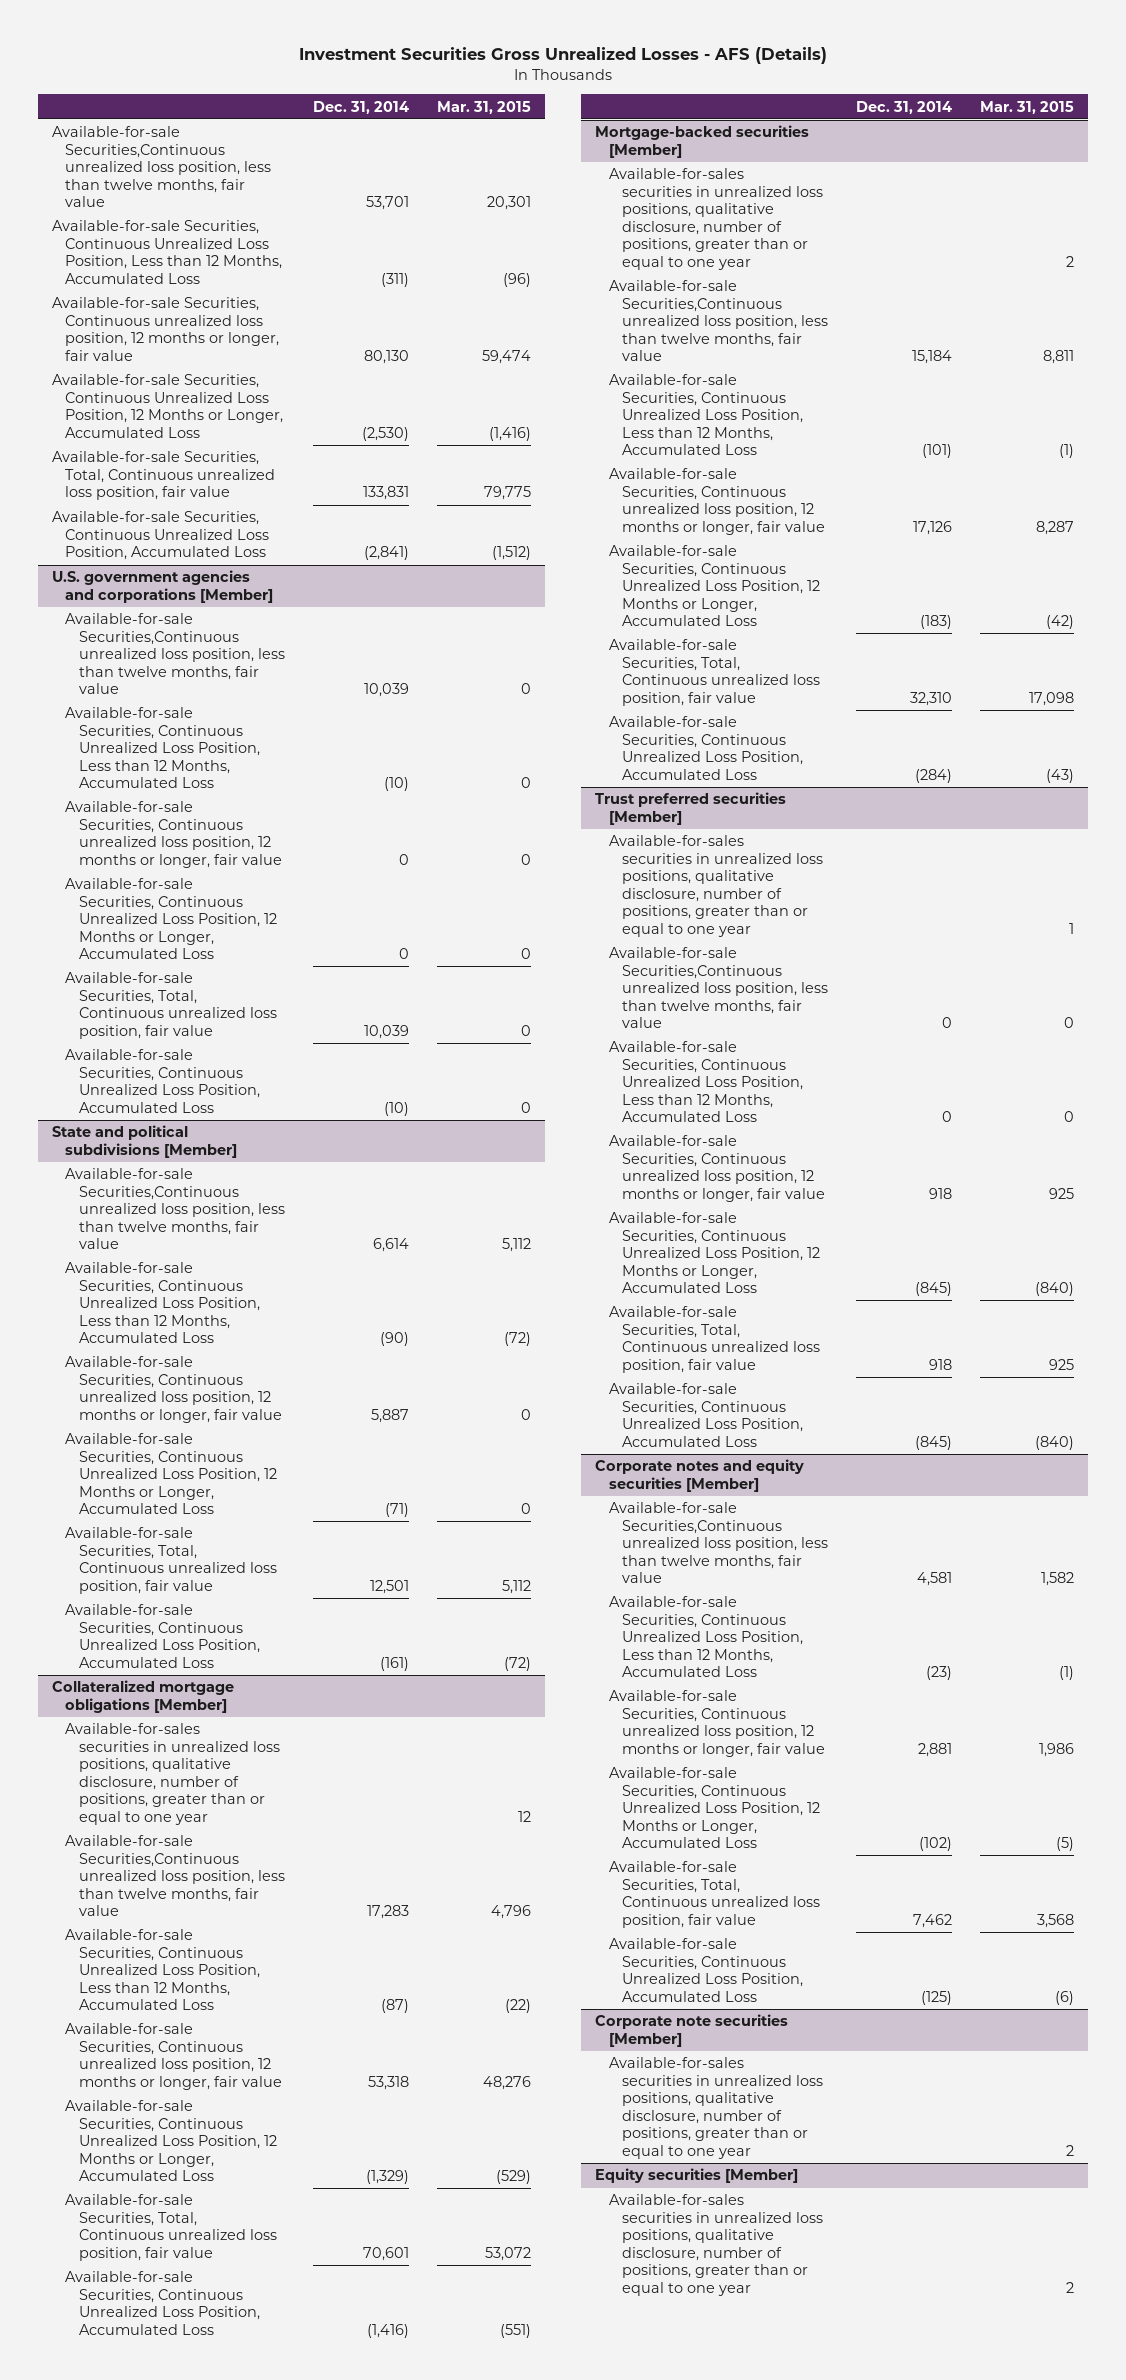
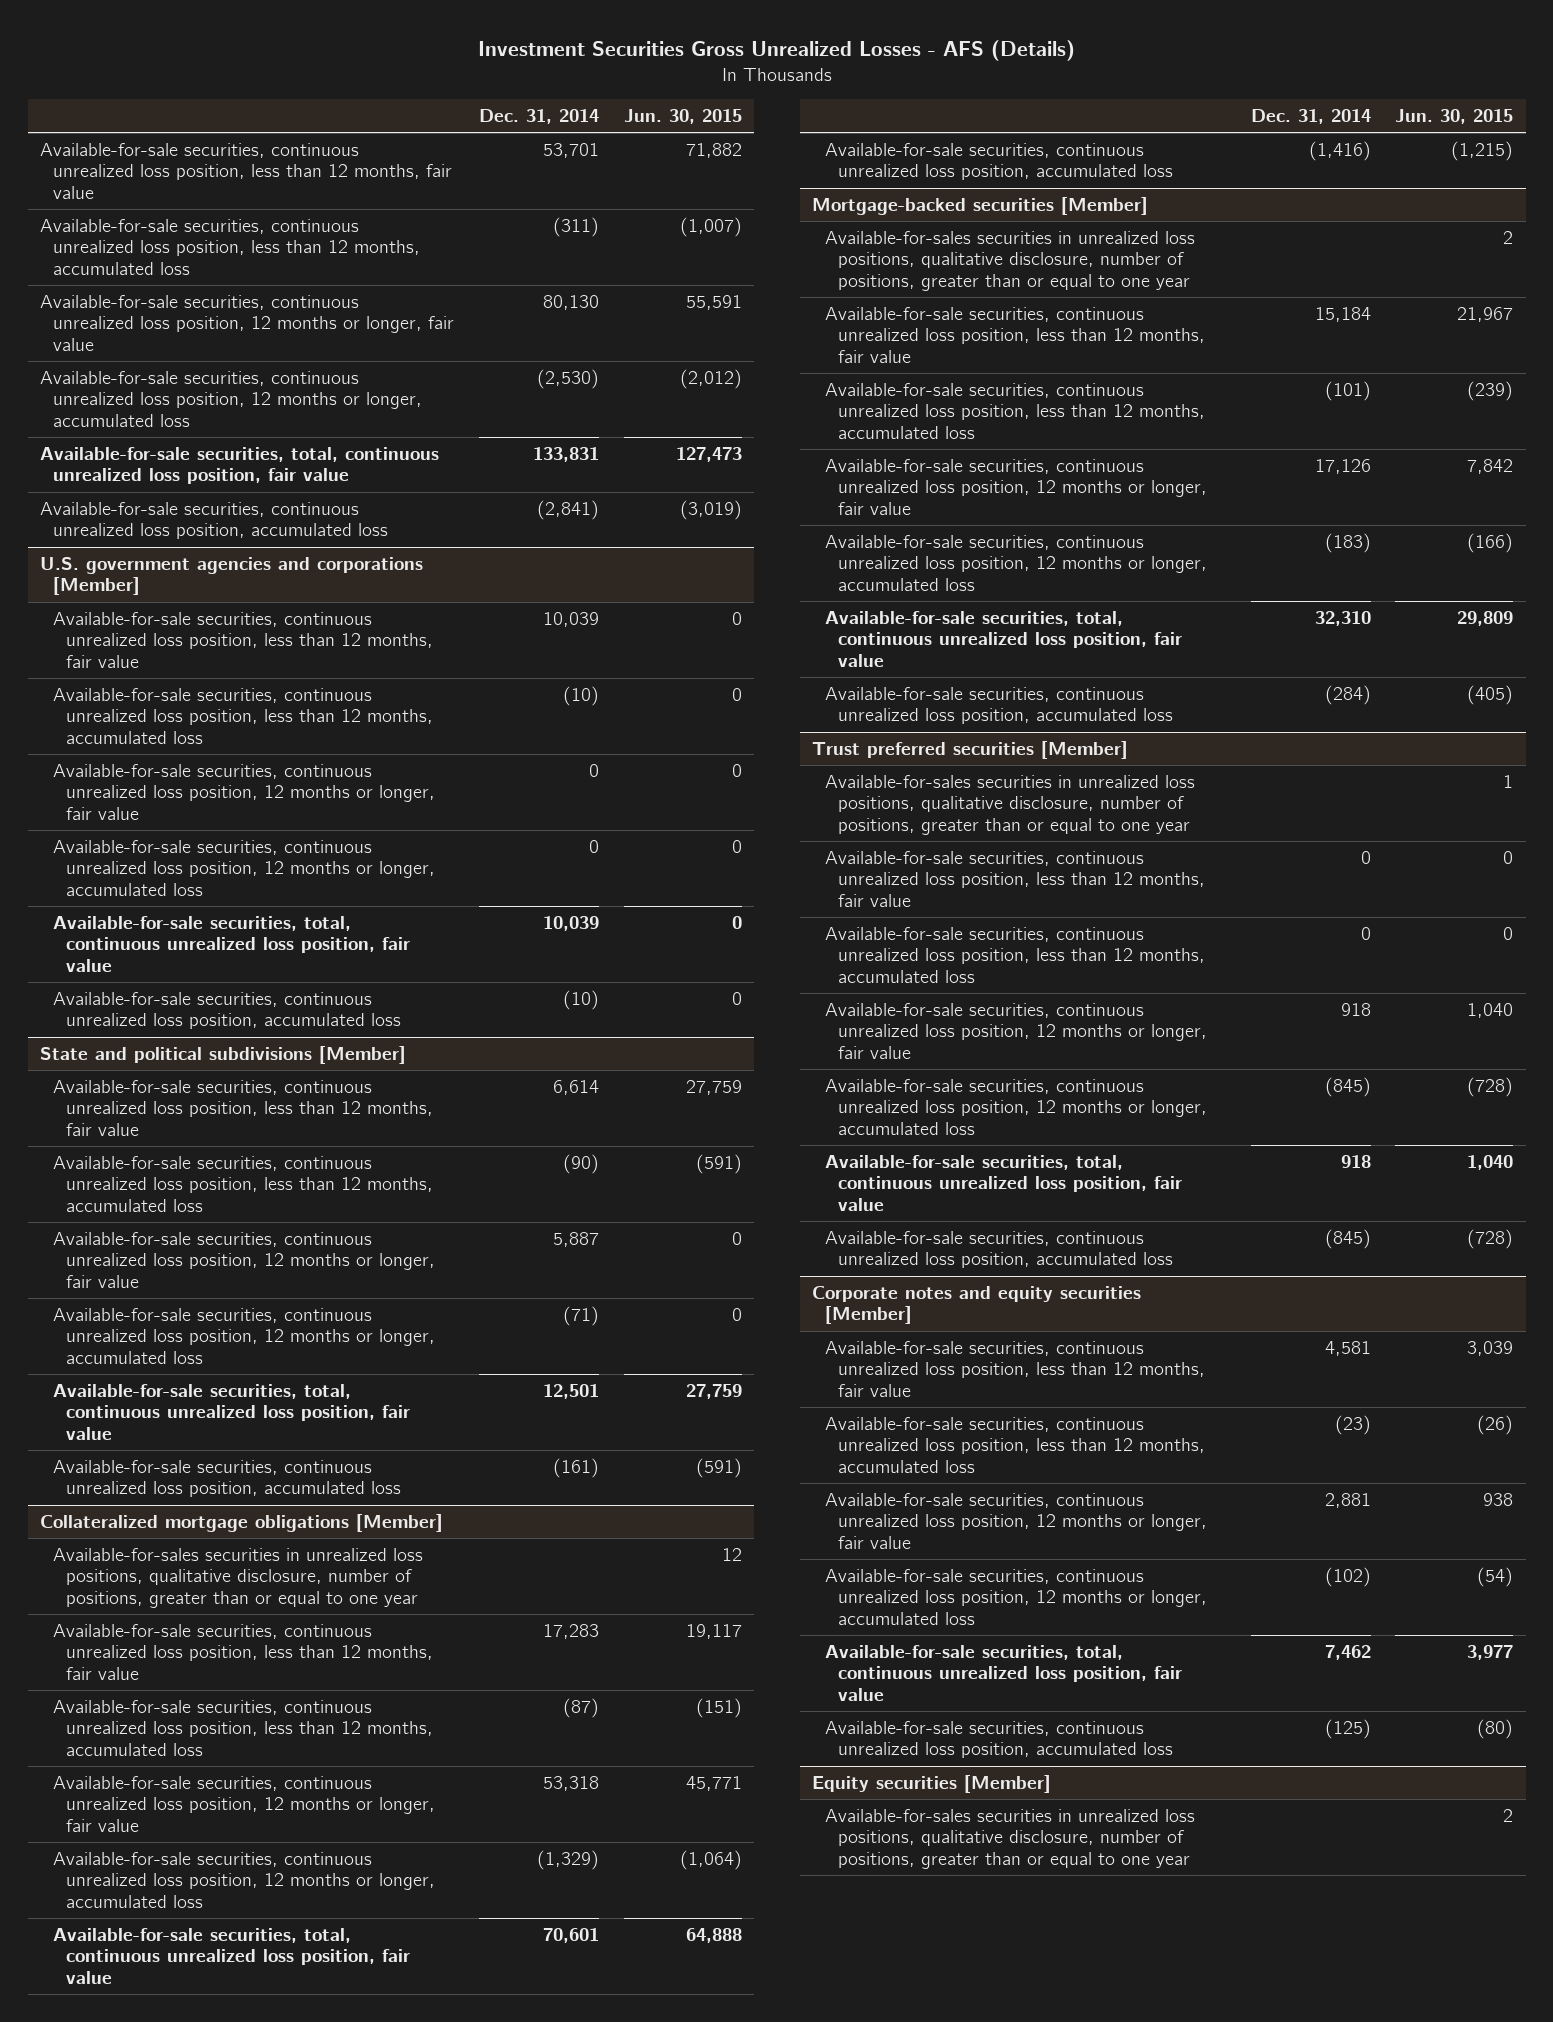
[436,100,531,114] Mar. 31, 2015 -> none
none -> [623,108,742,124] Jun. 30, 2015
[51,126,272,208] Available-for-sale Securities,Continuous unrealized loss position, less than twelve months, fair value -> [39,142,453,199] Available-for-sale securities, continuous unrealized loss position, less than 12 months, fair value
[51,220,283,284] Available-for-sale Securities, Continuous Unrealized Loss Position, Less than 12 Months, Accumulated Loss -> [39,218,421,275] Available-for-sale securities, continuous unrealized loss position, less than 12 months, accumulated loss
[51,297,280,361] Available-for-sale Securities, Continuous unrealized loss position, 12 months or longer, fair value -> [39,294,455,351] Available-for-sale securities, continuous unrealized loss position, 12 months or longer, fair value
[51,374,284,438] Available-for-sale Securities, Continuous Unrealized Loss Position, 12 Months or Longer, Accumulated Loss -> [39,370,423,427] Available-for-sale securities, continuous unrealized loss position, 12 months or longer, accumulated loss
[51,451,276,501] Available-for-sale Securities, Total, Continuous unrealized loss position, fair value -> [39,446,439,485] Available-for-sale securities, total, continuous unrealized loss position, fair value
[51,511,270,561] Available-for-sale Securities, Continuous Unrealized Loss Position, Accumulated Loss -> [39,501,389,540] Available-for-sale securities, continuous unrealized loss position, accumulated loss
[65,613,286,695] Available-for-sale Securities,Continuous unrealized loss position, less than twelve months, fair value -> [53,611,434,668] Available-for-sale securities, continuous unrealized loss position, less than 12 months, fair value
[65,707,261,789] Available-for-sale Securities, Continuous Unrealized Loss Position, Less than 12 Months, Accumulated Loss -> [53,687,434,744] Available-for-sale securities, continuous unrealized loss position, less than 12 months, accumulated loss
[65,801,283,868] Available-for-sale Securities, Continuous unrealized loss position, 12 months or longer, fair value -> [53,763,436,820] Available-for-sale securities, continuous unrealized loss position, 12 months or longer, fair value
[65,878,278,960] Available-for-sale Securities, Continuous Unrealized Loss Position, 12 Months or Longer, Accumulated Loss -> [53,839,436,896] Available-for-sale securities, continuous unrealized loss position, 12 months or longer, accumulated loss
[65,972,278,1039] Available-for-sale Securities, Total, Continuous unrealized loss position, fair value -> [53,915,411,972] Available-for-sale securities, total, continuous unrealized loss position, fair value
[65,1049,261,1113] Available-for-sale Securities, Continuous Unrealized Loss Position, Accumulated Loss -> [53,991,402,1030] Available-for-sale securities, continuous unrealized loss position, accumulated loss
[65,1168,286,1250] Available-for-sale Securities,Continuous unrealized loss position, less than twelve months, fair value -> [53,1079,434,1136] Available-for-sale securities, continuous unrealized loss position, less than 12 months, fair value
[65,1262,261,1344] Available-for-sale Securities, Continuous Unrealized Loss Position, Less than 12 Months, Accumulated Loss -> [53,1155,434,1212] Available-for-sale securities, continuous unrealized loss position, less than 12 months, accumulated loss
[65,1356,283,1423] Available-for-sale Securities, Continuous unrealized loss position, 12 months or longer, fair value -> [53,1231,436,1288] Available-for-sale securities, continuous unrealized loss position, 12 months or longer, fair value
[65,1433,278,1515] Available-for-sale Securities, Continuous Unrealized Loss Position, 12 Months or Longer, Accumulated Loss -> [53,1307,436,1364] Available-for-sale securities, continuous unrealized loss position, 12 months or longer, accumulated loss
[65,1527,278,1594] Available-for-sale Securities, Total, Continuous unrealized loss position, fair value -> [53,1383,411,1440] Available-for-sale securities, total, continuous unrealized loss position, fair value
[65,1604,261,1668] Available-for-sale Securities, Continuous Unrealized Loss Position, Accumulated Loss -> [53,1459,402,1498] Available-for-sale securities, continuous unrealized loss position, accumulated loss
[65,1835,286,1917] Available-for-sale Securities,Continuous unrealized loss position, less than twelve months, fair value -> [53,1623,434,1680] Available-for-sale securities, continuous unrealized loss position, less than 12 months, fair value
[65,1929,261,2011] Available-for-sale Securities, Continuous Unrealized Loss Position, Less than 12 Months, Accumulated Loss -> [53,1699,434,1756] Available-for-sale securities, continuous unrealized loss position, less than 12 months, accumulated loss
[65,2023,283,2090] Available-for-sale Securities, Continuous unrealized loss position, 12 months or longer, fair value -> [53,1775,436,1832] Available-for-sale securities, continuous unrealized loss position, 12 months or longer, fair value
[65,2100,278,2182] Available-for-sale Securities, Continuous Unrealized Loss Position, 12 Months or Longer, Accumulated Loss -> [53,1851,436,1908] Available-for-sale securities, continuous unrealized loss position, 12 months or longer, accumulated loss
[65,2194,278,2261] Available-for-sale Securities, Total, Continuous unrealized loss position, fair value -> [53,1927,411,1984] Available-for-sale securities, total, continuous unrealized loss position, fair value
[65,2271,261,2335] Available-for-sale Securities, Continuous Unrealized Loss Position, Accumulated Loss -> [825,142,1174,181] Available-for-sale securities, continuous unrealized loss position, accumulated loss
[608,280,829,362] Available-for-sale Securities,Continuous unrealized loss position, less than twelve months, fair value -> [825,306,1206,363] Available-for-sale securities, continuous unrealized loss position, less than 12 months, fair value
[608,374,804,456] Available-for-sale Securities, Continuous Unrealized Loss Position, Less than 12 Months, Accumulated Loss -> [825,382,1206,439] Available-for-sale securities, continuous unrealized loss position, less than 12 months, accumulated loss
[608,468,826,535] Available-for-sale Securities, Continuous unrealized loss position, 12 months or longer, fair value -> [825,458,1208,515] Available-for-sale securities, continuous unrealized loss position, 12 months or longer, fair value
[608,545,821,627] Available-for-sale Securities, Continuous Unrealized Loss Position, 12 Months or Longer, Accumulated Loss -> [825,534,1208,591] Available-for-sale securities, continuous unrealized loss position, 12 months or longer, accumulated loss
[608,639,821,706] Available-for-sale Securities, Total, Continuous unrealized loss position, fair value -> [825,610,1183,667] Available-for-sale securities, total, continuous unrealized loss position, fair value
[608,716,804,780] Available-for-sale Securities, Continuous Unrealized Loss Position, Accumulated Loss -> [825,686,1174,725] Available-for-sale securities, continuous unrealized loss position, accumulated loss
[608,947,829,1029] Available-for-sale Securities,Continuous unrealized loss position, less than twelve months, fair value -> [825,850,1206,907] Available-for-sale securities, continuous unrealized loss position, less than 12 months, fair value
[608,1041,804,1123] Available-for-sale Securities, Continuous Unrealized Loss Position, Less than 12 Months, Accumulated Loss -> [825,926,1206,983] Available-for-sale securities, continuous unrealized loss position, less than 12 months, accumulated loss
[608,1135,826,1202] Available-for-sale Securities, Continuous unrealized loss position, 12 months or longer, fair value -> [825,1002,1208,1059] Available-for-sale securities, continuous unrealized loss position, 12 months or longer, fair value
[608,1212,821,1294] Available-for-sale Securities, Continuous Unrealized Loss Position, 12 Months or Longer, Accumulated Loss -> [825,1078,1208,1135] Available-for-sale securities, continuous unrealized loss position, 12 months or longer, accumulated loss
[608,1306,821,1373] Available-for-sale Securities, Total, Continuous unrealized loss position, fair value -> [825,1154,1183,1211] Available-for-sale securities, total, continuous unrealized loss position, fair value
[608,1383,804,1447] Available-for-sale Securities, Continuous Unrealized Loss Position, Accumulated Loss -> [825,1230,1174,1269] Available-for-sale securities, continuous unrealized loss position, accumulated loss
[594,2014,788,2047] Corporate note securities [Member] -> none
[608,2057,824,2159] Available-for-sales securities in unrealized loss positions, qualitative disclosure, number of positions, greater than or equal to one year -> none
[608,1502,829,1584] Available-for-sale Securities,Continuous unrealized loss position, less than twelve months, fair value -> [825,1340,1206,1397] Available-for-sale securities, continuous unrealized loss position, less than 12 months, fair value
[608,1596,804,1678] Available-for-sale Securities, Continuous Unrealized Loss Position, Less than 12 Months, Accumulated Loss -> [825,1416,1206,1473] Available-for-sale securities, continuous unrealized loss position, less than 12 months, accumulated loss
[608,1690,826,1757] Available-for-sale Securities, Continuous unrealized loss position, 12 months or longer, fair value -> [825,1492,1208,1549] Available-for-sale securities, continuous unrealized loss position, 12 months or longer, fair value
[608,1767,821,1849] Available-for-sale Securities, Continuous Unrealized Loss Position, 12 Months or Longer, Accumulated Loss -> [825,1568,1208,1625] Available-for-sale securities, continuous unrealized loss position, 12 months or longer, accumulated loss
[608,1861,821,1928] Available-for-sale Securities, Total, Continuous unrealized loss position, fair value -> [825,1644,1183,1701] Available-for-sale securities, total, continuous unrealized loss position, fair value
[608,1938,804,2002] Available-for-sale Securities, Continuous Unrealized Loss Position, Accumulated Loss -> [825,1720,1174,1759] Available-for-sale securities, continuous unrealized loss position, accumulated loss

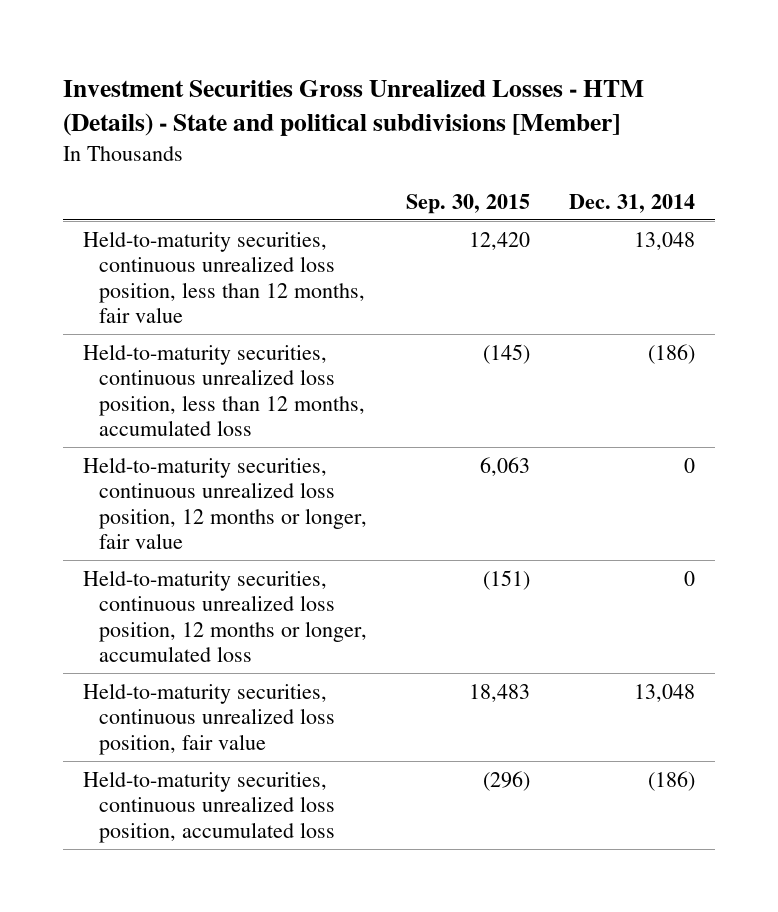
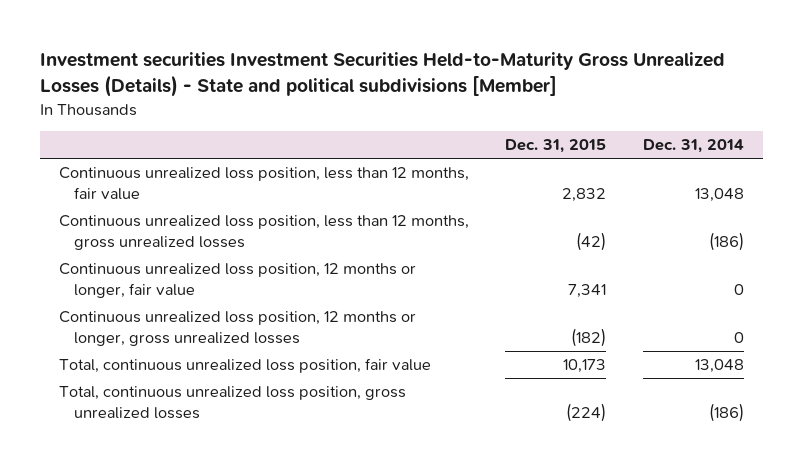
[62,80,644,137] Investment Securities Gross Unrealized Losses - HTM (Details) - State and political subdivisions [Member] -> [40,52,726,98] Investment securities Investment Securities Held-to-Maturity Gross Unrealized Losses (Details) - State and political subdivisions [Member]
[405,193,530,214] Sep. 30, 2015 -> none
none -> [505,139,607,154] Dec. 31, 2015
[82,230,365,323] Held-to-maturity securities, continuous unrealized loss position, less than 12 months, fair value -> [58,167,469,200] Continuous unrealized loss position, less than 12 months, fair value
[82,343,365,436] Held-to-maturity securities, continuous unrealized loss position, less than 12 months, accumulated loss -> [58,215,469,250] Continuous unrealized loss position, less than 12 months, gross unrealized losses
[82,456,367,549] Held-to-maturity securities, continuous unrealized loss position, 12 months or longer, fair value -> [58,263,416,298] Continuous unrealized loss position, 12 months or longer, fair value
[82,569,367,662] Held-to-maturity securities, continuous unrealized loss position, 12 months or longer, accumulated loss -> [58,311,416,346] Continuous unrealized loss position, 12 months or longer, gross unrealized losses
[82,682,335,755] Held-to-maturity securities, continuous unrealized loss position, fair value -> [58,358,431,374] Total, continuous unrealized loss position, fair value
[82,770,335,843] Held-to-maturity securities, continuous unrealized loss position, accumulated loss -> [58,386,406,419] Total, continuous unrealized loss position, gross unrealized losses

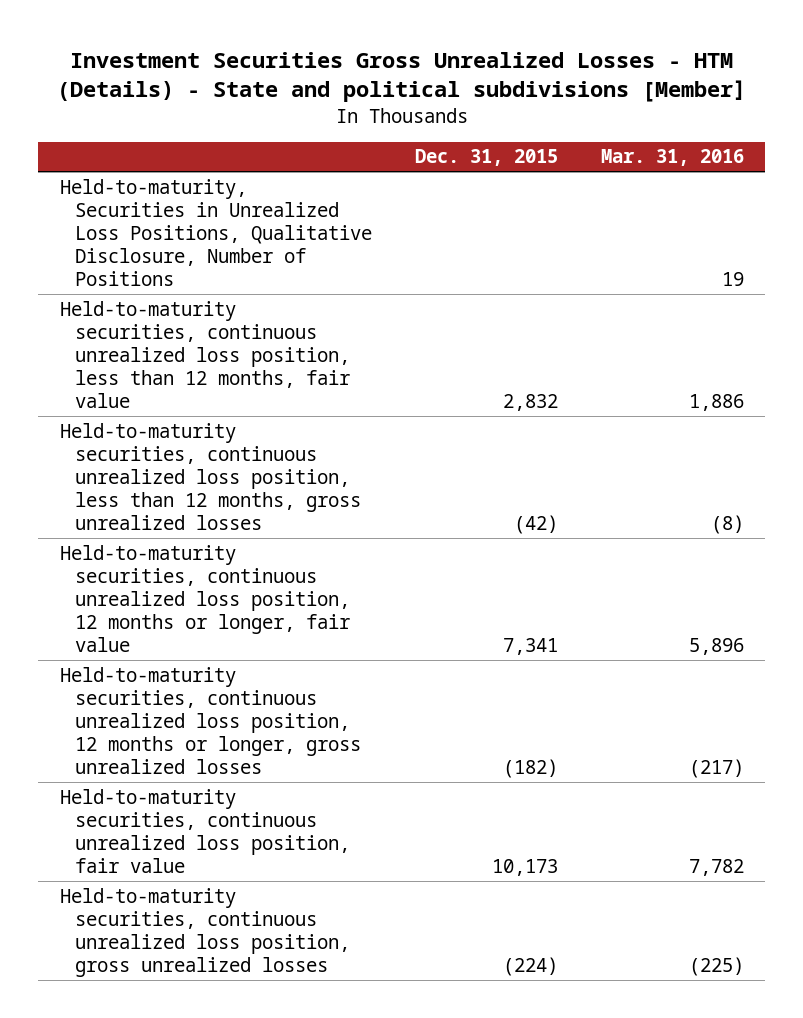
[40,52,726,98] Investment securities Investment Securities Held-to-Maturity Gross Unrealized Losses (Details) - State and political subdivisions [Member] -> [56,51,746,103] Investment Securities Gross Unrealized Losses - HTM (Details) - State and political subdivisions [Member]
[643,139,745,154] Dec. 31, 2014 -> none
none -> [600,149,744,167] Mar. 31, 2016
none -> [59,178,372,286] Held-to-maturity, Securities in Unrealized Loss Positions, Qualitative Disclosure, Number of Positions
[58,167,469,200] Continuous unrealized loss position, less than 12 months, fair value -> [59,300,350,408] Held-to-maturity securities, continuous unrealized loss position, less than 12 months, fair value
[58,215,469,250] Continuous unrealized loss position, less than 12 months, gross unrealized losses -> [59,422,361,530] Held-to-maturity securities, continuous unrealized loss position, less than 12 months, gross unrealized losses
[58,263,416,298] Continuous unrealized loss position, 12 months or longer, fair value -> [59,544,350,652] Held-to-maturity securities, continuous unrealized loss position, 12 months or longer, fair value
[58,311,416,346] Continuous unrealized loss position, 12 months or longer, gross unrealized losses -> [59,666,361,774] Held-to-maturity securities, continuous unrealized loss position, 12 months or longer, gross unrealized losses
[58,358,431,374] Total, continuous unrealized loss position, fair value -> [59,788,350,873] Held-to-maturity securities, continuous unrealized loss position, fair value
[58,386,406,419] Total, continuous unrealized loss position, gross unrealized losses -> [59,887,350,977] Held-to-maturity securities, continuous unrealized loss position, gross unrealized losses

